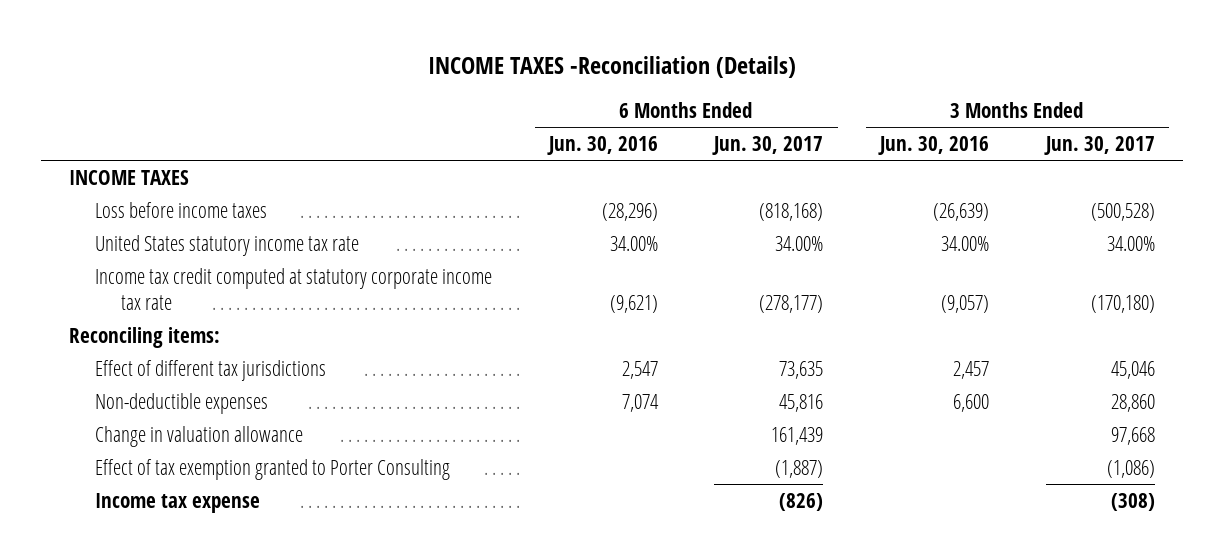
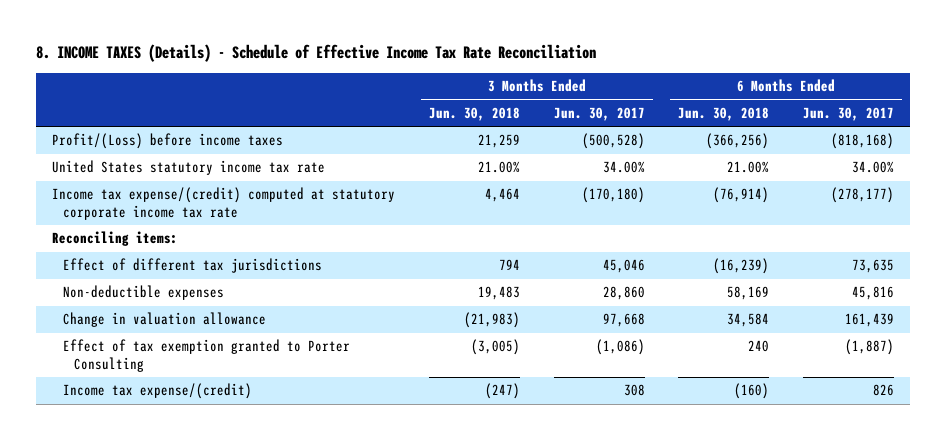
[427,55,796,78] INCOME TAXES -Reconciliation (Details) -> [35,44,596,63] 8. INCOME TAXES (Details) - Schedule of Effective Income Tax Rate Reconciliation
[546,136,658,156] Jun. 30, 2016 -> none
[878,136,990,156] Jun. 30, 2016 -> none
none -> [428,106,520,121] Jun. 30, 2018
none -> [678,106,770,121] Jun. 30, 2018
[69,169,190,185] INCOME TAXES -> none
[95,201,268,218] Loss before income taxes -> [52,133,284,150] Profit/(Loss) before income taxes
[95,267,493,310] Income tax credit computed at statutory corporate income tax rate -> [52,187,396,220] Income tax expense/(credit) computed at statutory corporate income tax rate
[95,492,261,513] Income tax expense -> [63,383,253,400] Income tax expense/(credit)
[779,492,824,511] (826) -> [872,384,894,397] 826
[1110,492,1155,511] (308) -> [623,384,645,397] 308

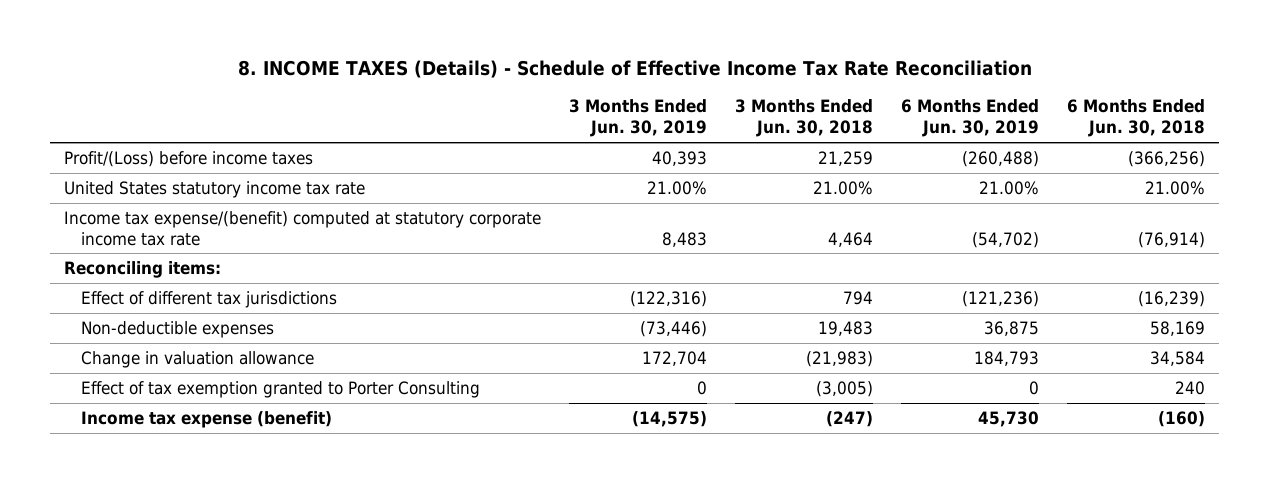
[553,106,645,121] Jun. 30, 2017 -> none
[802,106,894,121] Jun. 30, 2017 -> none
none -> [568,99,707,138] 3 Months Ended Jun. 30, 2019
none -> [901,99,1040,138] 6 Months Ended Jun. 30, 2019
[52,187,396,220] Income tax expense/(credit) computed at statutory corporate income tax rate -> [63,210,541,246] Income tax expense/(benefit) computed at statutory corporate income tax rate
[63,383,253,400] Income tax expense/(credit) -> [81,410,333,428] Income tax expense (benefit)

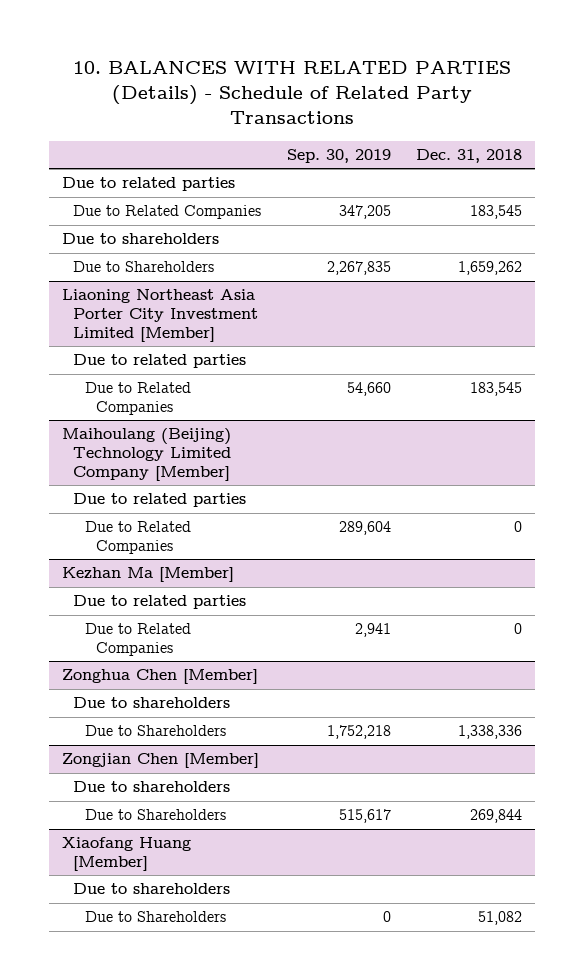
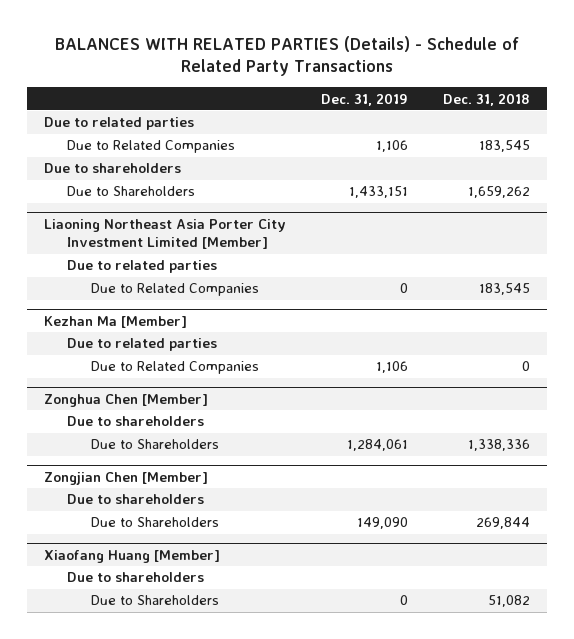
[73,61,512,125] 10. BALANCES WITH RELATED PARTIES (Details) - Schedule of Related Party Transactions -> [55,35,520,77] BALANCES WITH RELATED PARTIES (Details) - Schedule of Related Party Transactions
[286,149,391,164] Sep. 30, 2019 -> none
none -> [321,92,409,106] Dec. 31, 2019
[61,428,232,481] Maihoulang (Beijing) Technology Limited Company [Member] -> none
[73,493,247,508] Due to related parties -> none
[84,521,191,555] Due to Related Companies -> none

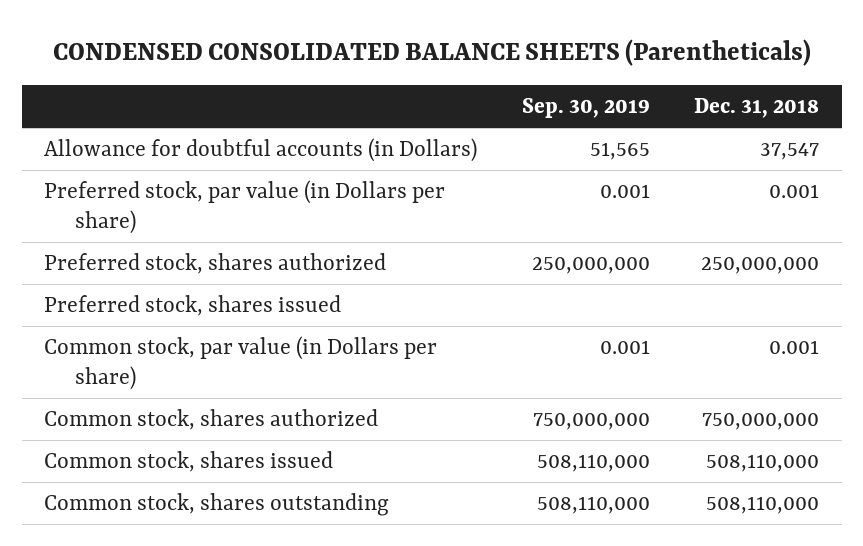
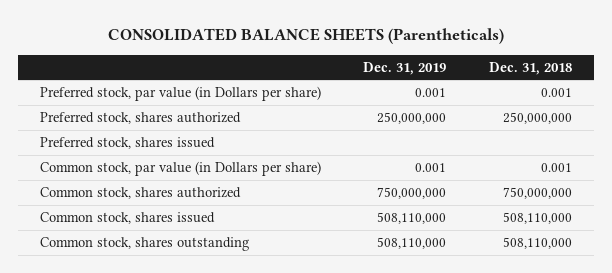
[52,38,811,66] CONDENSED CONSOLIDATED BALANCE SHEETS (Parentheticals) -> [107,28,504,45] CONSOLIDATED BALANCE SHEETS (Parentheticals)
[521,97,650,118] Sep. 30, 2019 -> none
none -> [363,61,447,75] Dec. 31, 2019
[43,138,477,163] Allowance for doubtful accounts (in Dollars) -> none

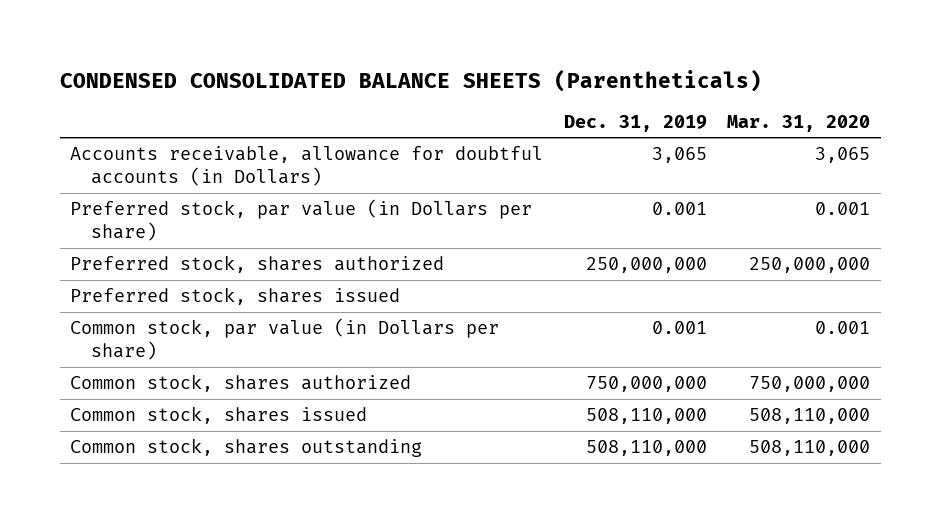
[107,28,504,45] CONSOLIDATED BALANCE SHEETS (Parentheticals) -> [59,68,762,92] CONDENSED CONSOLIDATED BALANCE SHEETS (Parentheticals)
[489,61,573,75] Dec. 31, 2018 -> none
none -> [727,114,871,132] Mar. 31, 2020
none -> [70,146,544,187] Accounts receivable, allowance for doubtful accounts (in Dollars)

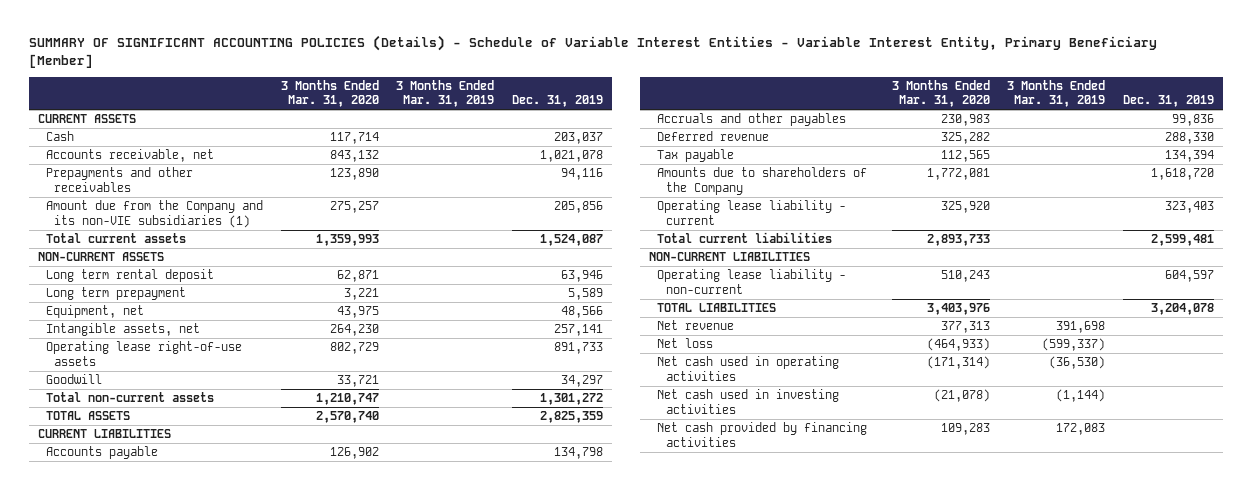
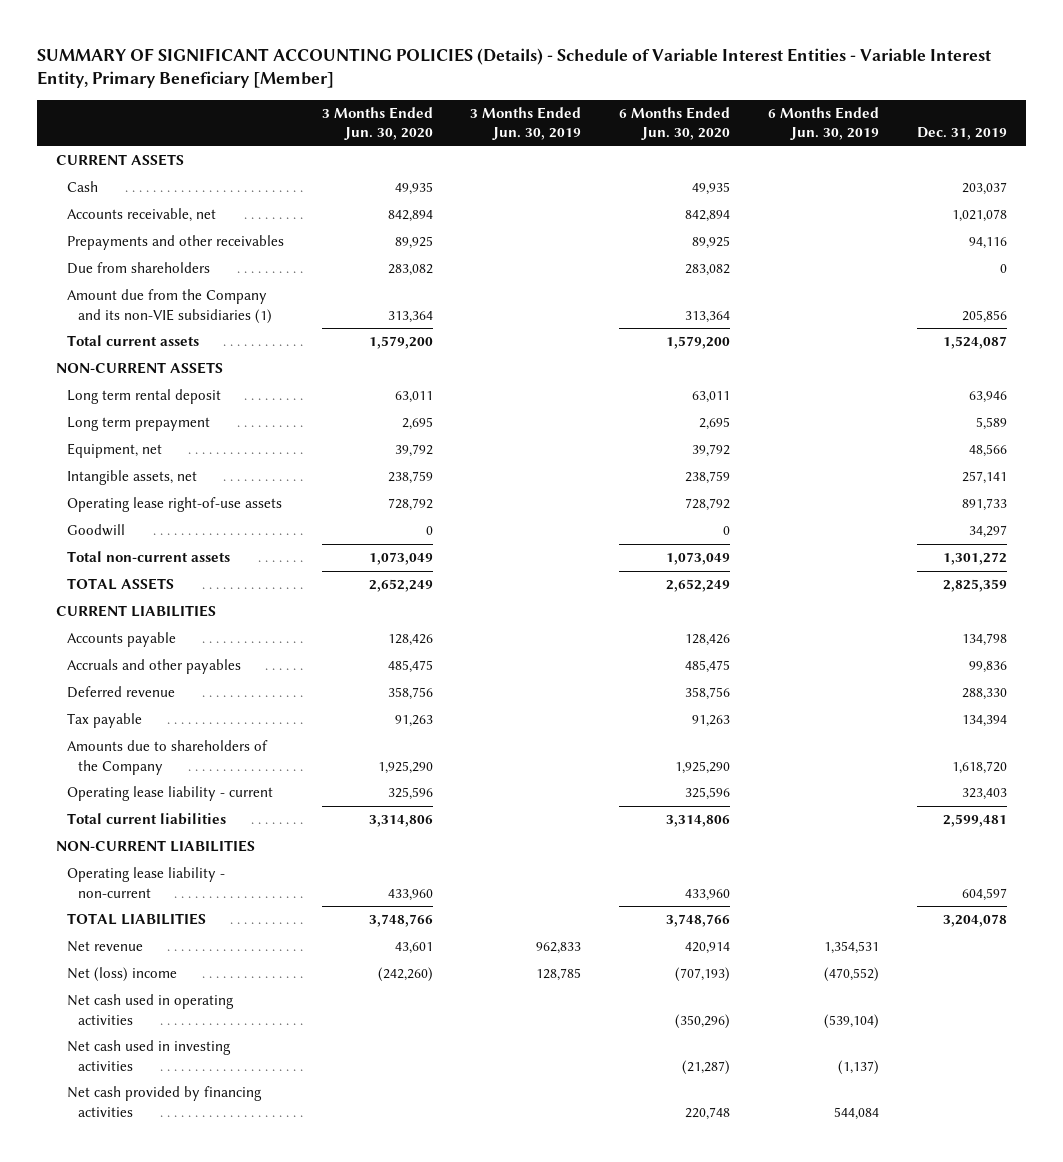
[280,79,379,108] 3 Months Ended Mar. 31, 2020 -> none
[396,79,495,108] 3 Months Ended Mar. 31, 2019 -> none
none -> [321,106,433,141] 3 Months Ended Jun. 30, 2020
none -> [470,106,582,141] 3 Months Ended Jun. 30, 2019
none -> [619,106,731,141] 6 Months Ended Jun. 30, 2020
none -> [768,106,880,141] 6 Months Ended Jun. 30, 2019
none -> [66,262,210,275] Due from shareholders
[657,338,714,349] Net loss -> [66,967,177,983] Net (loss) income

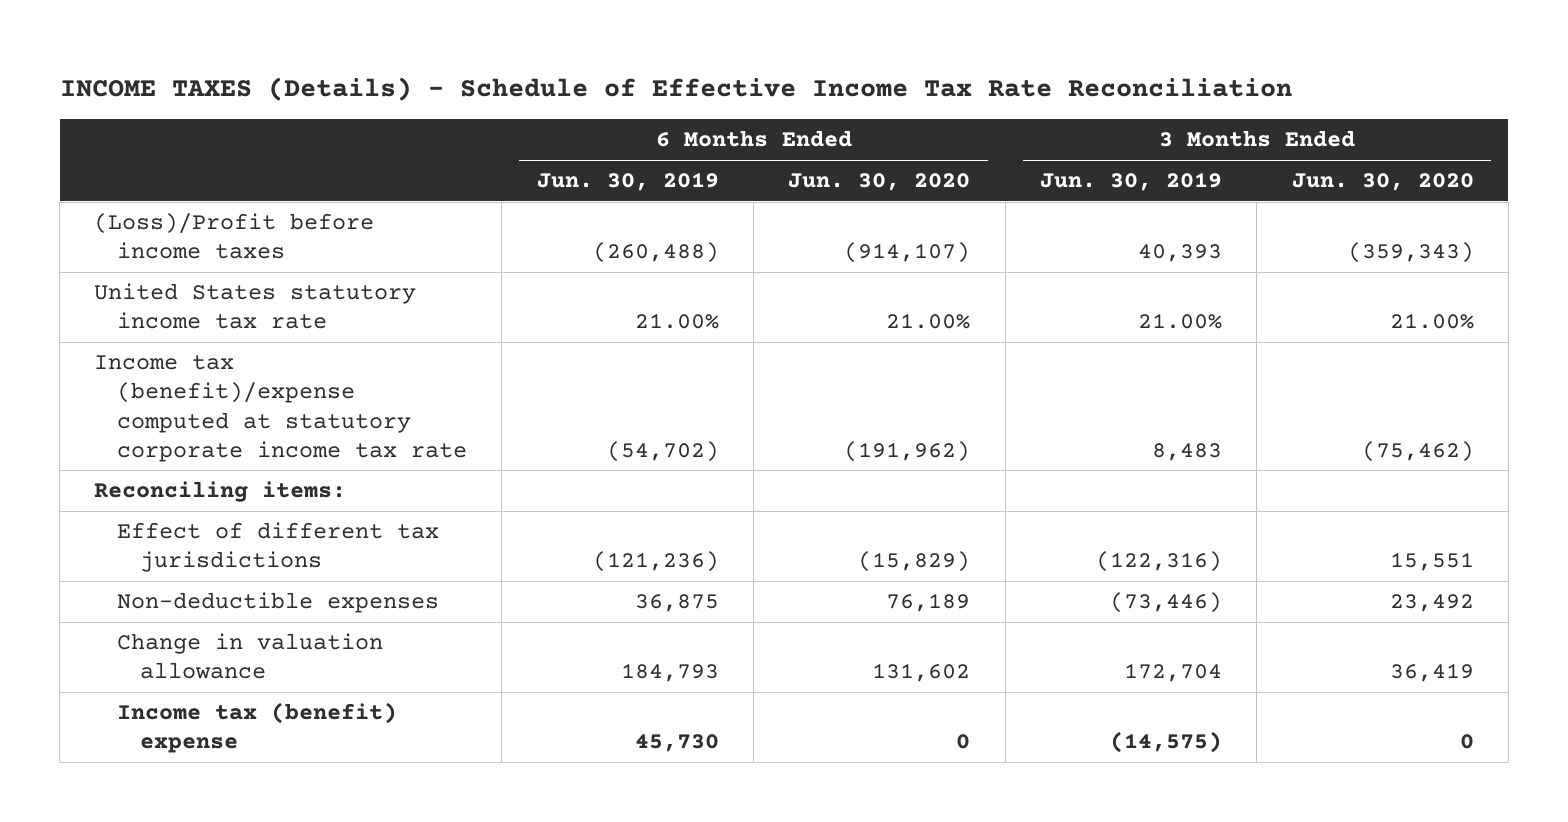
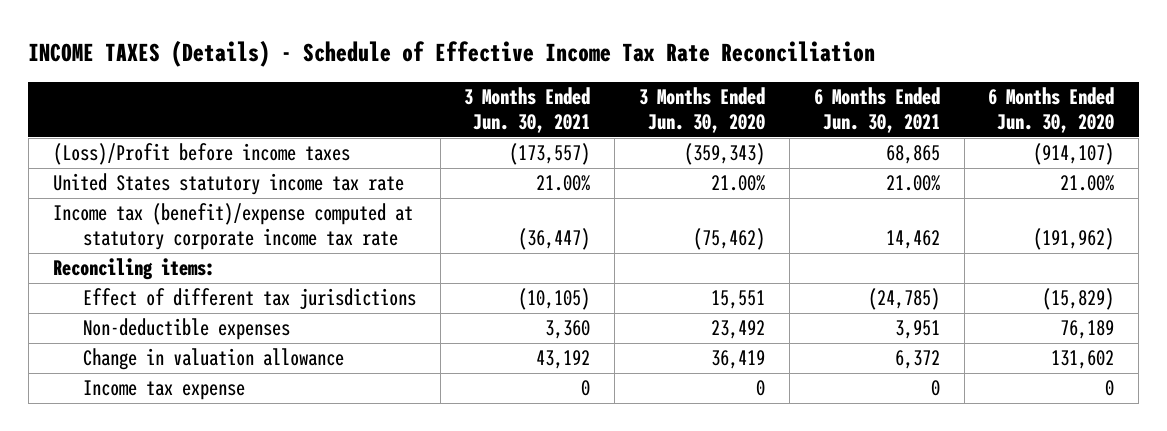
[536,172,719,192] Jun. 30, 2019 -> none
[1039,172,1222,192] Jun. 30, 2019 -> none
none -> [464,87,591,134] 3 Months Ended Jun. 30, 2021
none -> [813,87,940,134] 6 Months Ended Jun. 30, 2021
[117,702,398,754] Income tax (benefit) expense -> [82,380,245,401] Income tax expense

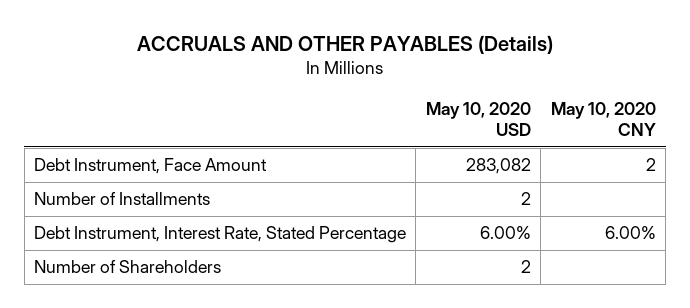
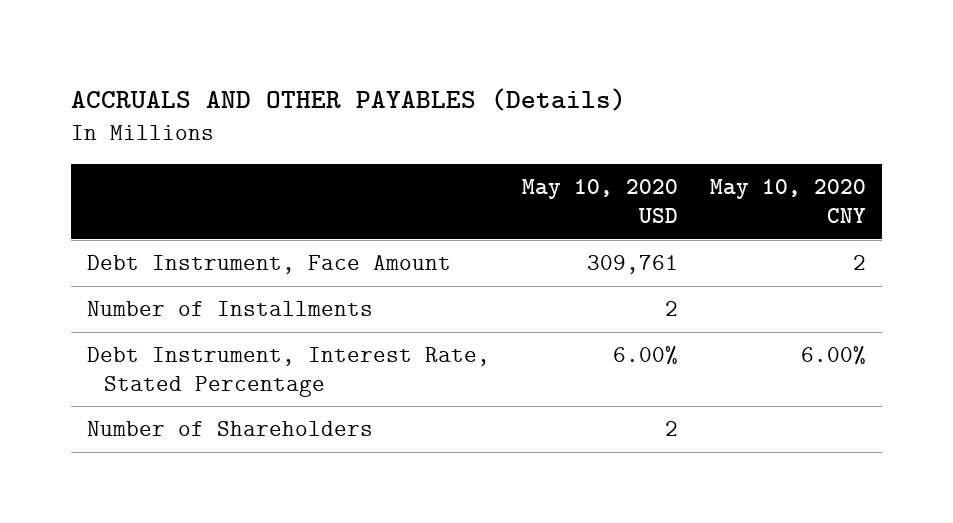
[465,158,531,175] 283,082 -> [587,255,679,275] 309,761

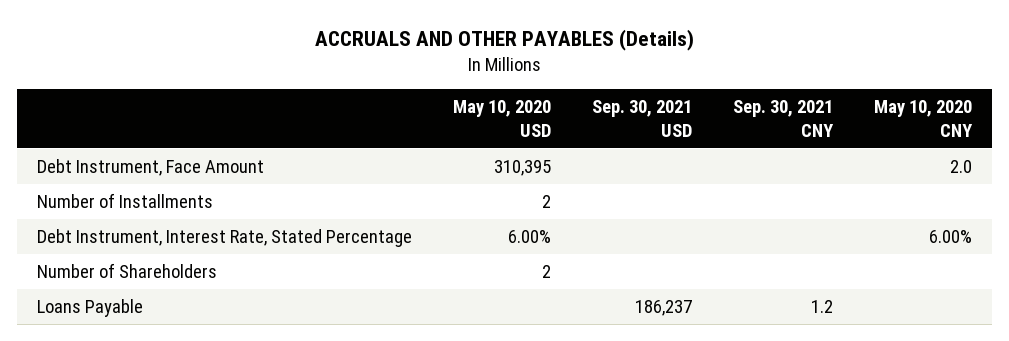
none -> [592,99,693,137] Sep. 30, 2021 USD
none -> [732,99,834,137] Sep. 30, 2021 CNY
[587,255,679,275] 309,761 -> [494,159,552,176] 310,395
[853,255,867,271] 2 -> [949,159,972,173] 2.0
none -> [37,298,144,317] Loans Payable

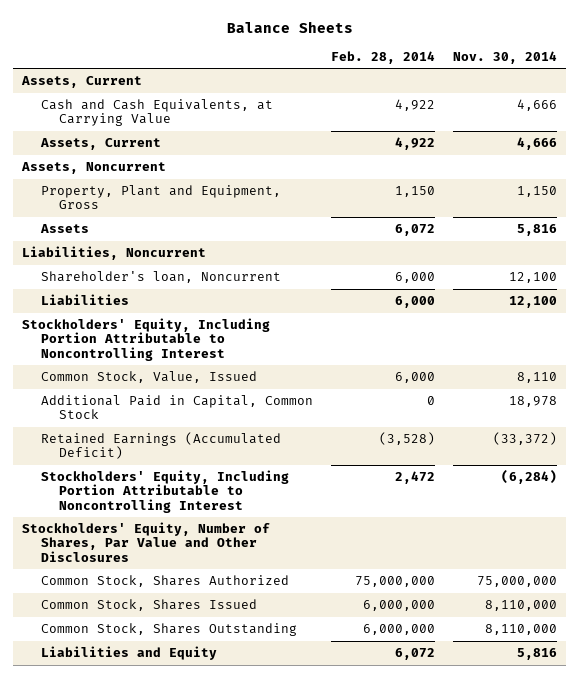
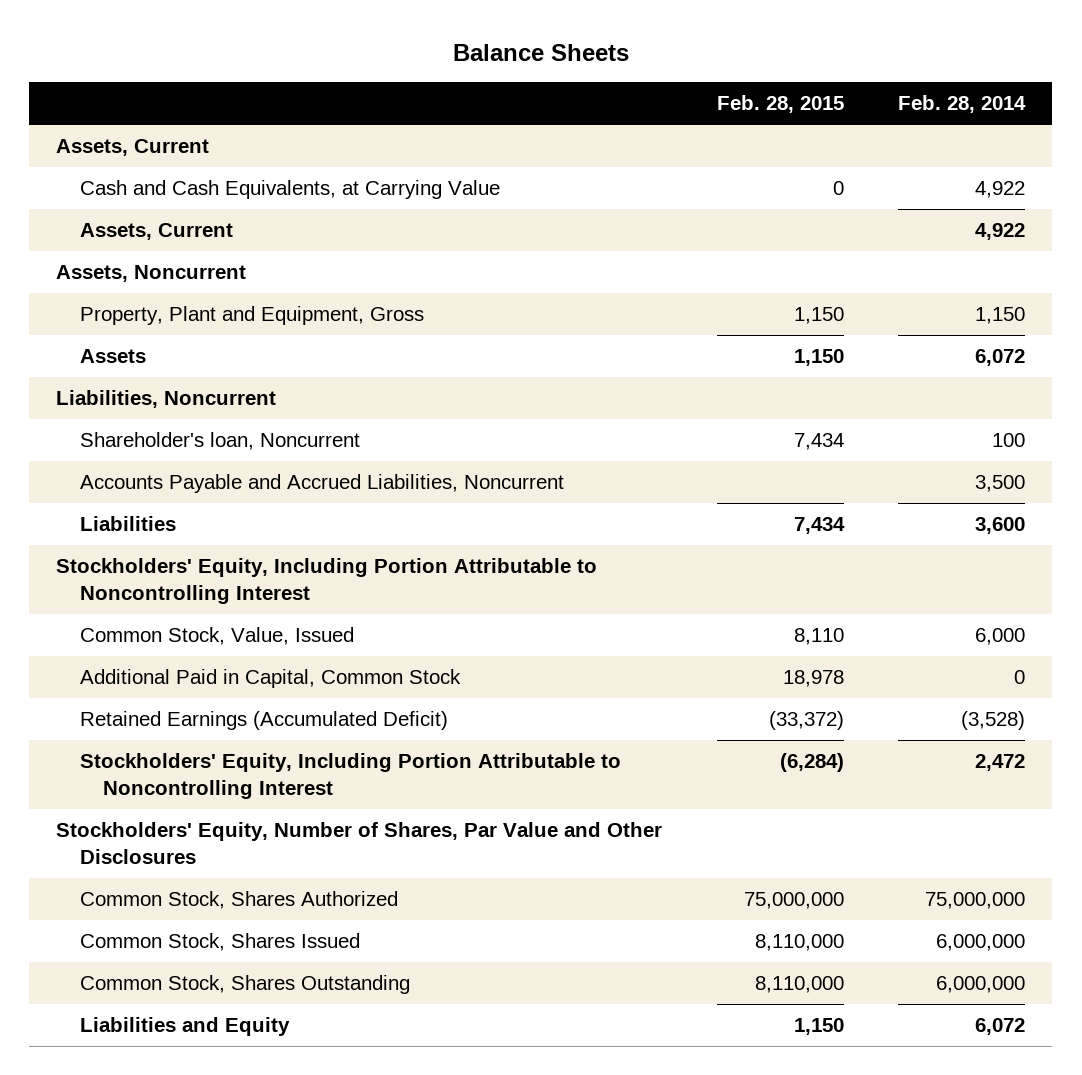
[452,51,557,65] Nov. 30, 2014 -> none
none -> [716,95,844,114] Feb. 28, 2015
[394,272,435,284] 6,000 -> [992,433,1026,448] 100
none -> [79,474,564,494] Accounts Payable and Accrued Liabilities, Noncurrent
[394,296,435,309] 6,000 -> [975,517,1026,535] 3,600

